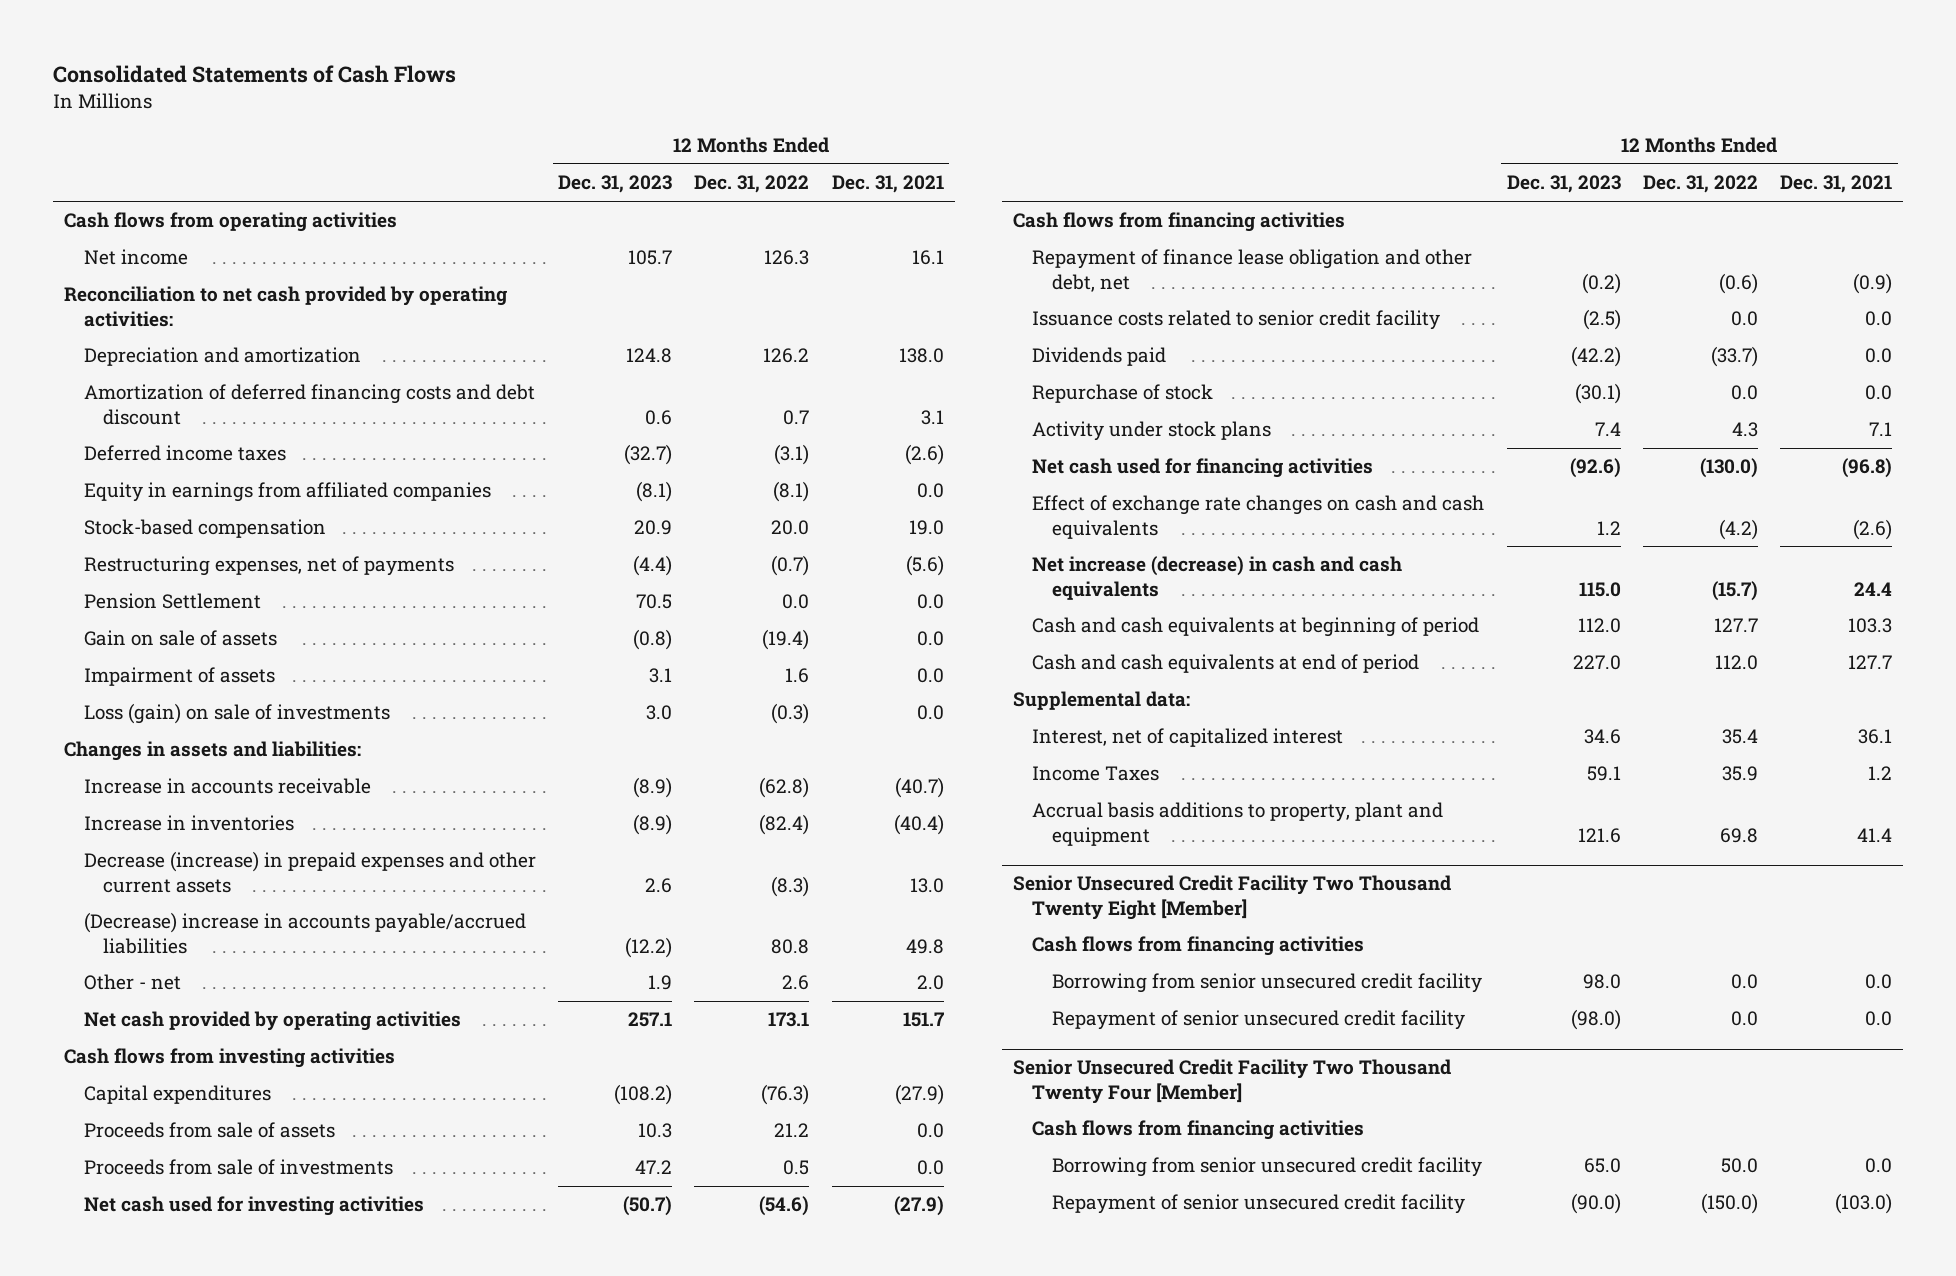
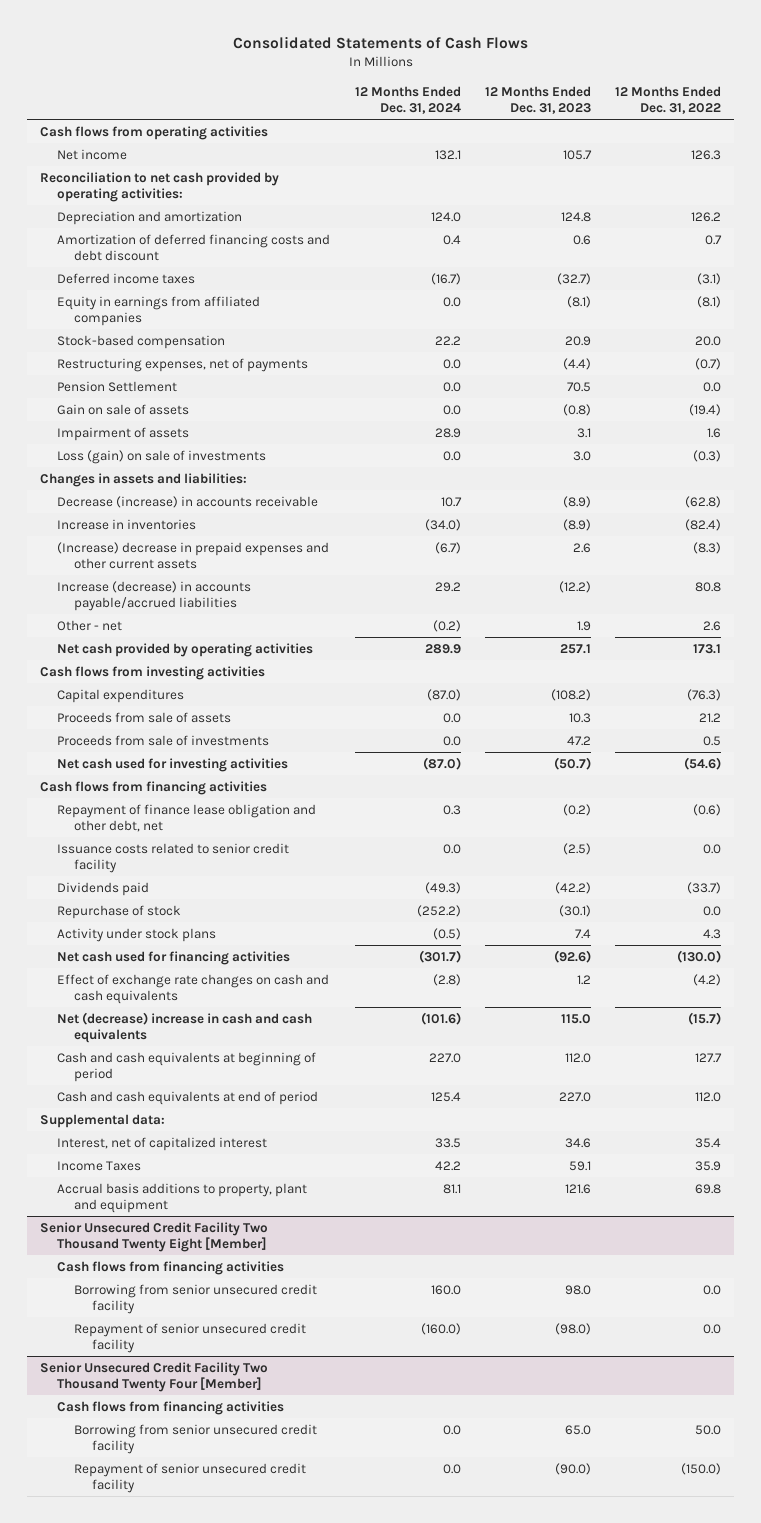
[831,175,944,194] Dec. 31, 2021 -> none
none -> [354,85,461,114] 12 Months Ended Dec. 31, 2024
[83,778,371,795] Increase in accounts receivable -> [57,495,319,508] Decrease (increase) in accounts receivable
[83,851,536,893] Decrease (increase) in prepaid expenses and other current assets -> [57,541,330,570] (Increase) decrease in prepaid expenses and other current assets
[83,912,526,954] (Decrease) increase in accounts payable/accrued liabilities -> [57,580,252,612] Increase (decrease) in accounts payable/accrued liabilities
[1032,556,1403,600] Net increase (decrease) in cash and cash equivalents -> [57,1011,313,1044] Net (decrease) increase in cash and cash equivalents

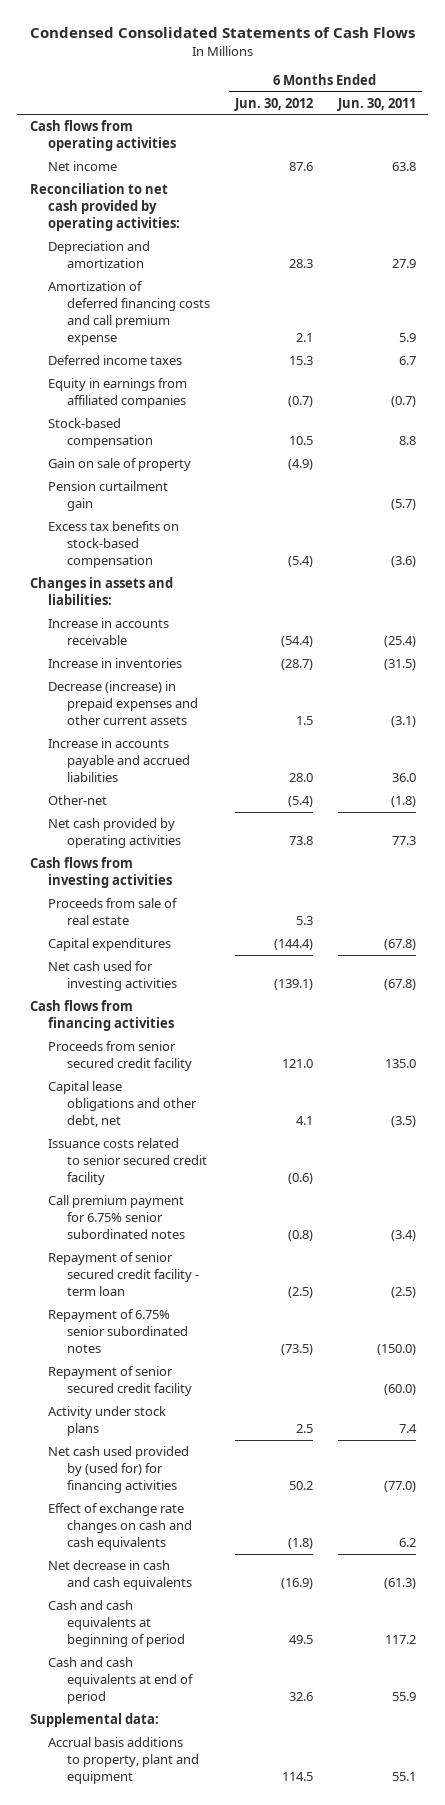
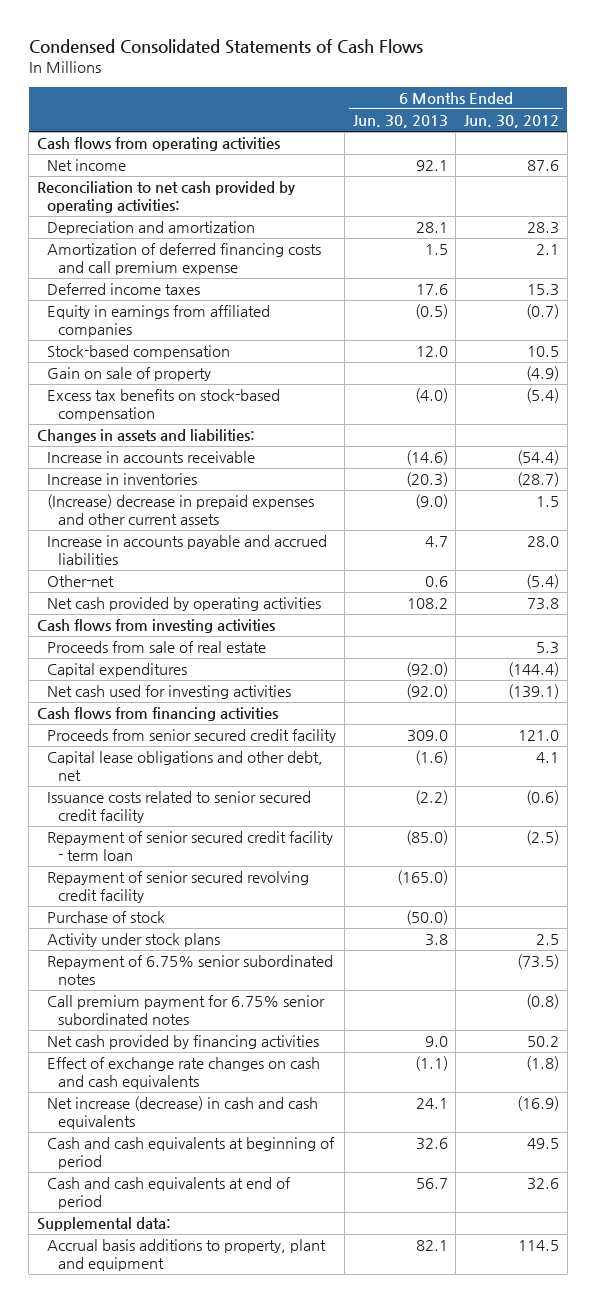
[336,97,416,111] Jun. 30, 2011 -> none
none -> [352,115,448,129] Jun. 30, 2013
[48,481,169,512] Pension curtailment gain -> none
[48,681,199,726] Decrease (increase) in prepaid expenses and other current assets -> [47,494,315,525] (Increase) decrease in prepaid expenses and other current assets
[48,1366,193,1397] Repayment of senior secured credit facility -> [47,871,310,903] Repayment of senior secured revolving credit facility
none -> [47,911,166,924] Purchase of stock
[48,1309,189,1354] Repayment of 6.75% senior subordinated notes -> [47,955,334,985] Repayment of 6.75% senior subordinated notes
[48,1195,186,1240] Call premium payment for 6.75% senior subordinated notes -> [47,995,326,1025] Call premium payment for 6.75% senior subordinated notes
[48,1446,190,1494] Net cash used provided by (used for) for financing activities -> [47,1035,320,1050] Net cash provided by financing activities
[48,1560,193,1591] Net decrease in cash and cash equivalents -> [47,1096,319,1129] Net increase (decrease) in cash and cash equivalents

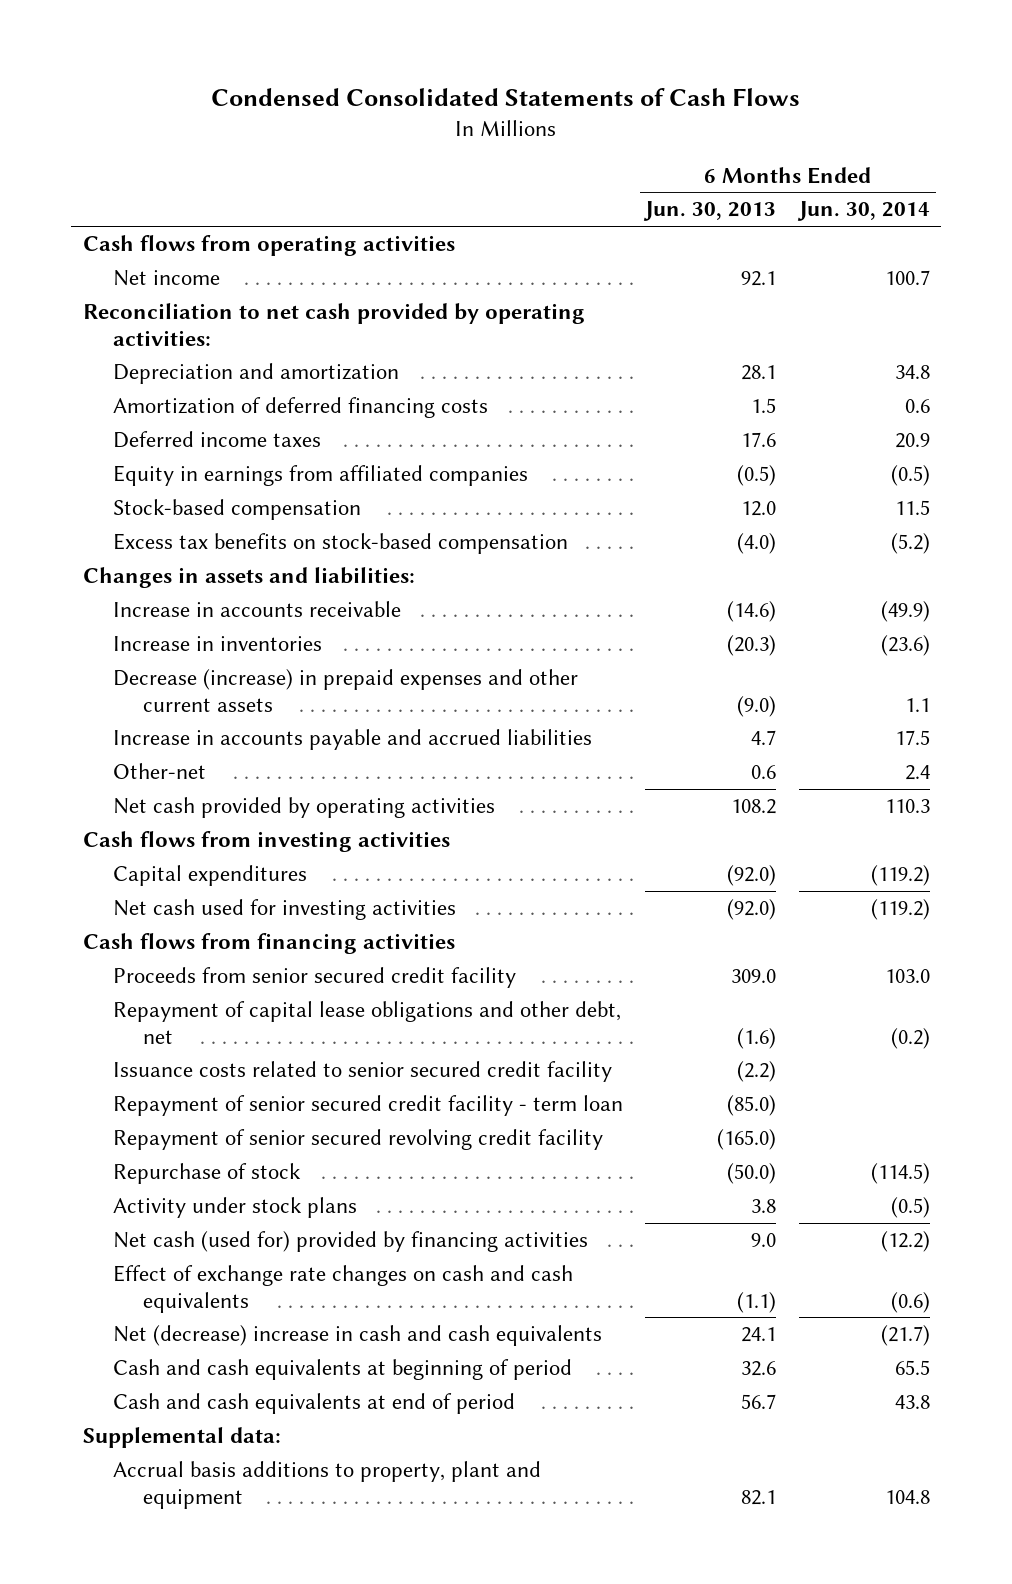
[463,115,559,129] Jun. 30, 2012 -> none
none -> [796,201,930,222] Jun. 30, 2014
[47,243,322,275] Amortization of deferred financing costs and call premium expense -> [112,397,488,419] Amortization of deferred financing costs
[47,367,212,382] Gain on sale of property -> none
[47,494,315,525] (Increase) decrease in prepaid expenses and other current assets -> [112,669,578,712] Decrease (increase) in prepaid expenses and other current assets
[47,641,267,654] Proceeds from sale of real estate -> none
[47,751,324,781] Capital lease obligations and other debt, net -> [112,1001,621,1044] Repayment of capital lease obligations and other debt, net
[47,911,166,924] Purchase of stock -> [112,1163,301,1185] Repurchase of stock
[47,955,334,985] Repayment of 6.75% senior subordinated notes -> none
[47,995,326,1025] Call premium payment for 6.75% senior subordinated notes -> none
[47,1035,320,1050] Net cash provided by financing activities -> [112,1231,588,1253] Net cash (used for) provided by financing activities
[47,1096,319,1129] Net increase (decrease) in cash and cash equivalents -> [112,1325,602,1347] Net (decrease) increase in cash and cash equivalents

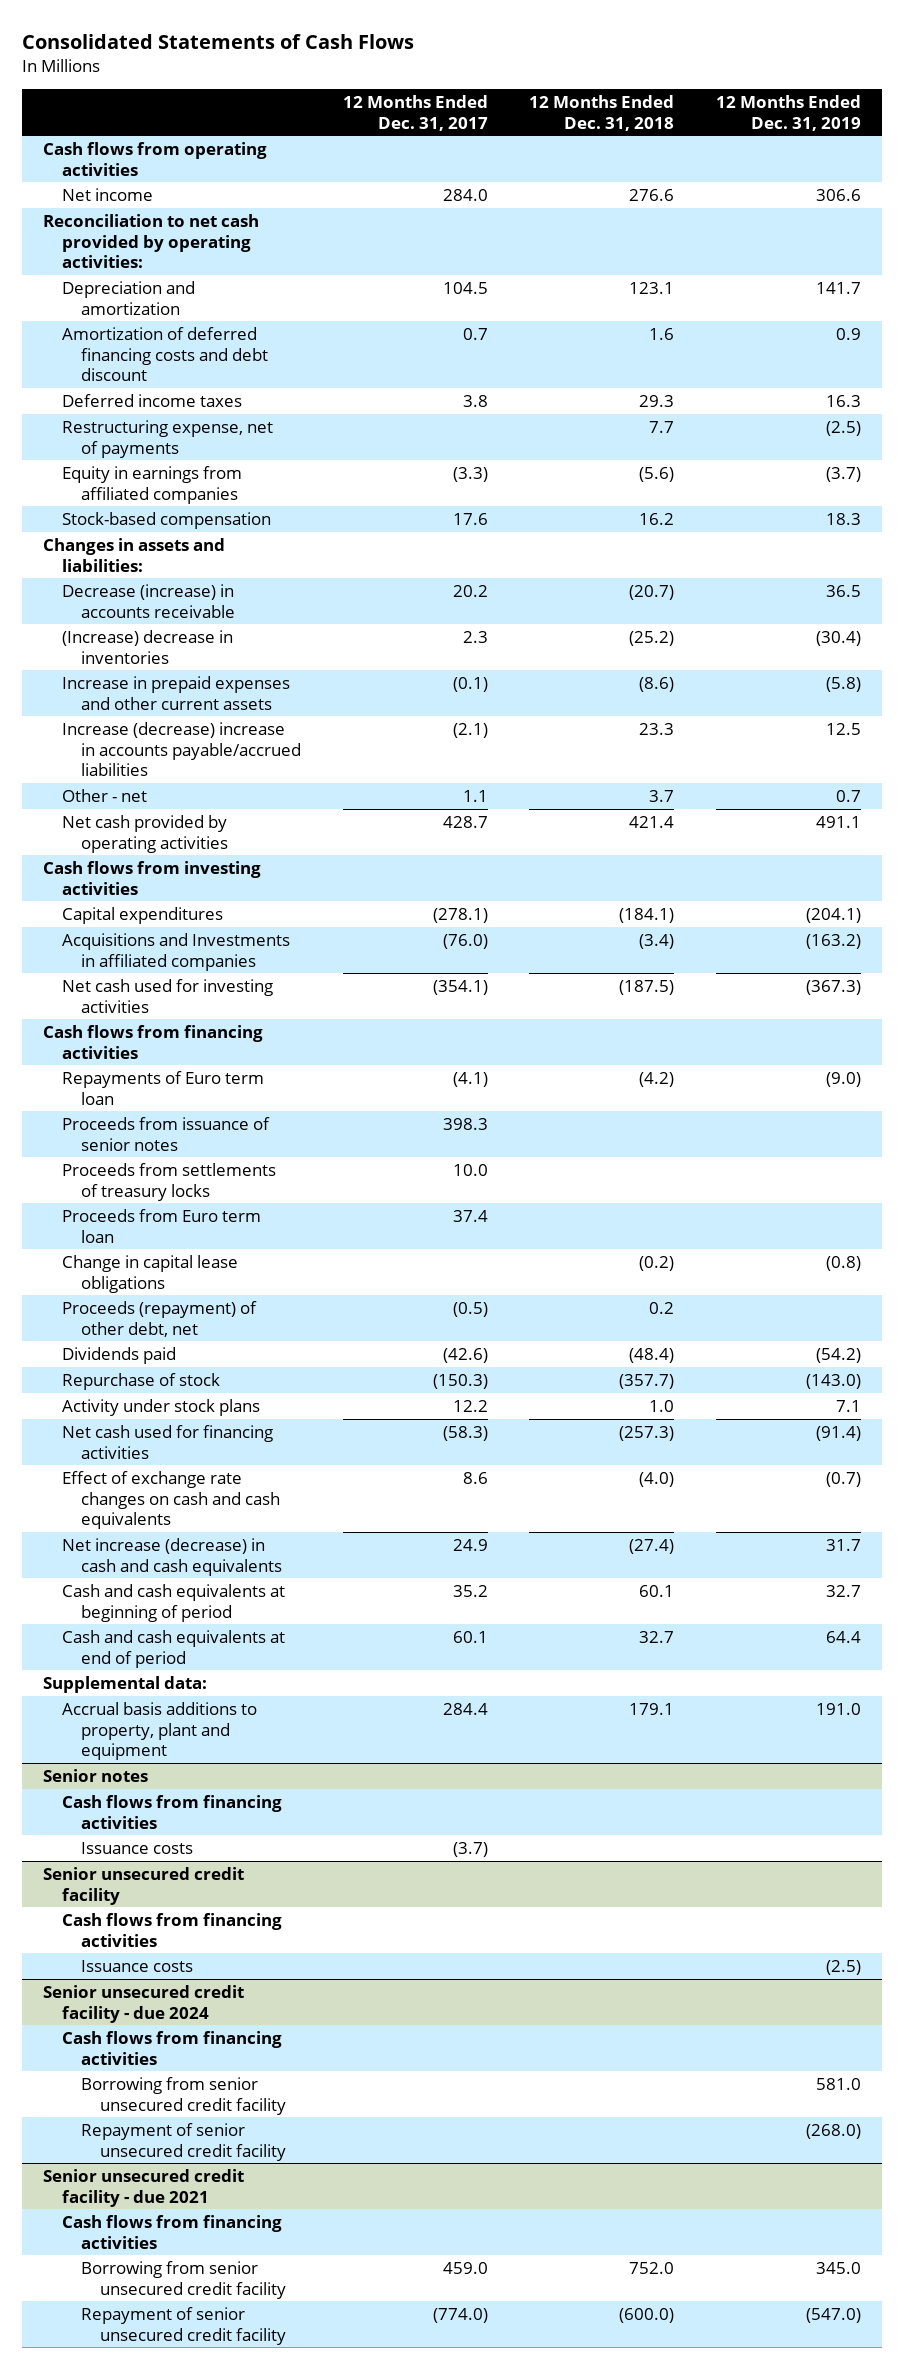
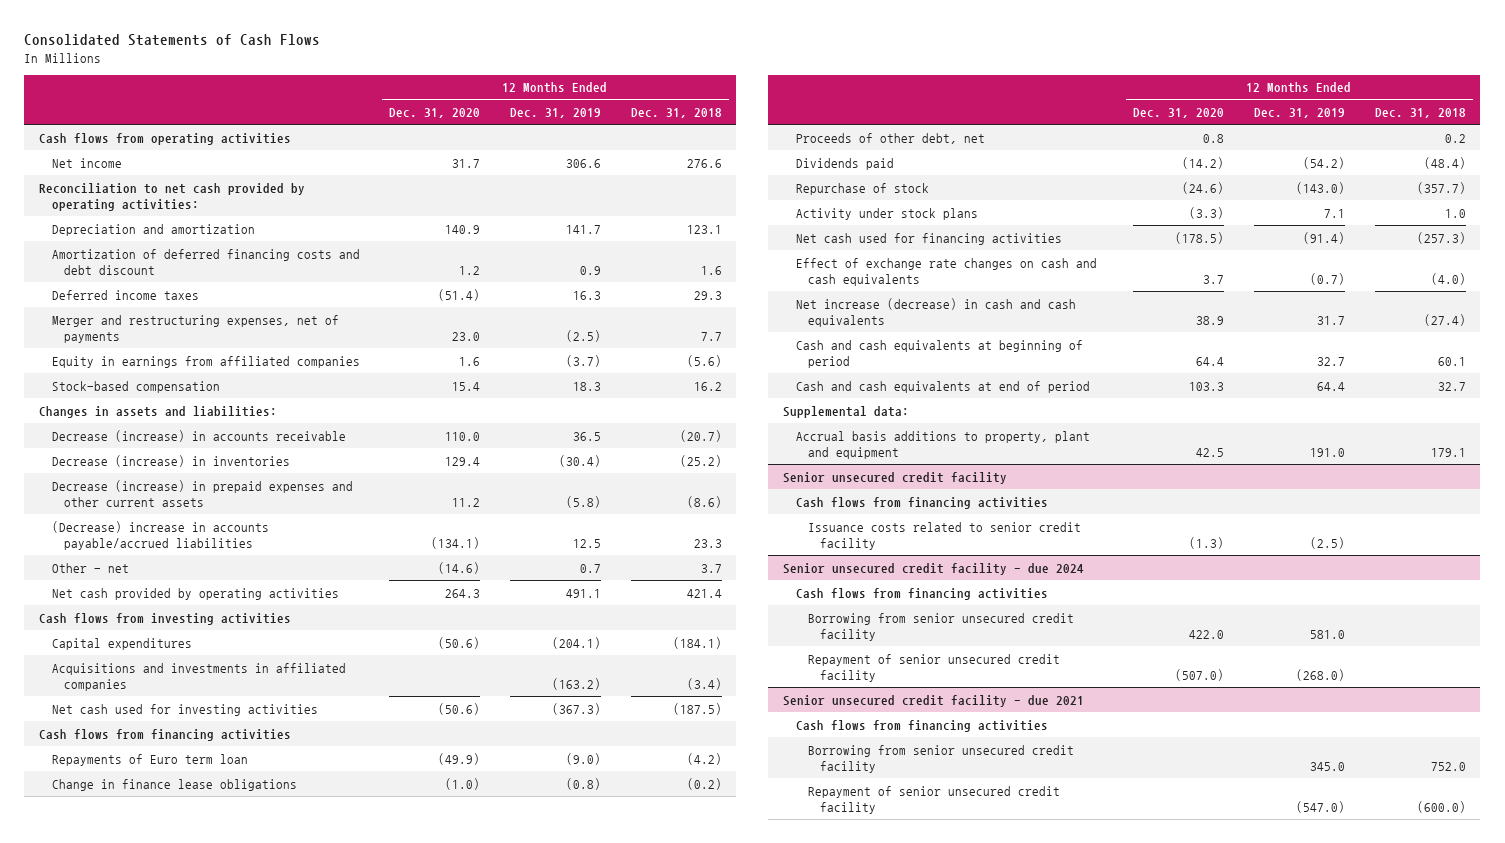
[342,94,488,131] 12 Months Ended Dec. 31, 2017 -> none
none -> [389,107,481,118] Dec. 31, 2020
[62,419,274,458] Restructuring expense, net of payments -> [51,314,339,343] Merger and restructuring expenses, net of payments
[62,629,234,664] (Increase) decrease in inventories -> [51,454,290,467] Decrease (increase) in inventories
[62,675,291,710] Increase in prepaid expenses and other current assets -> [51,479,353,507] Decrease (increase) in prepaid expenses and other current assets
[62,721,302,777] Increase (decrease) increase in accounts payable/accrued liabilities -> [51,520,269,550] (Decrease) increase in accounts payable/accrued liabilities
[62,932,291,971] Acquisitions and Investments in affiliated companies -> [51,662,346,691] Acquisitions and investments in affiliated companies
[62,1116,271,1151] Proceeds from issuance of senior notes -> none
[62,1162,277,1201] Proceeds from settlements of treasury locks -> none
[62,1208,262,1243] Proceeds from Euro term loan -> none
[62,1254,239,1293] Change in capital lease obligations -> [51,778,297,791] Change in finance lease obligations
[62,1300,258,1337] Proceeds (repayment) of other debt, net -> [795,132,985,144] Proceeds of other debt, net
[43,1768,149,1782] Senior notes -> none
[62,1794,283,1829] Cash flows from financing activities -> none
[81,1841,194,1854] Issuance costs -> none
[81,1959,194,1972] Issuance costs -> [808,521,1082,550] Issuance costs related to senior credit facility

